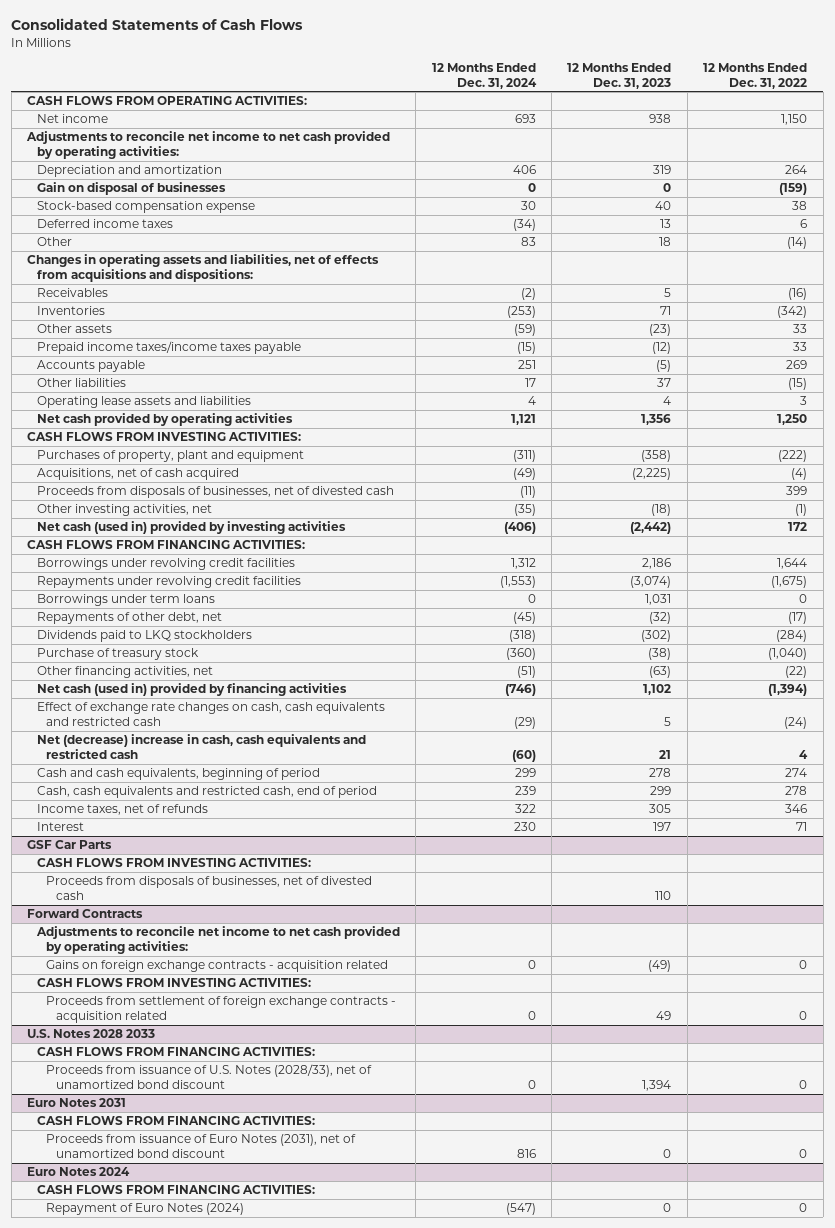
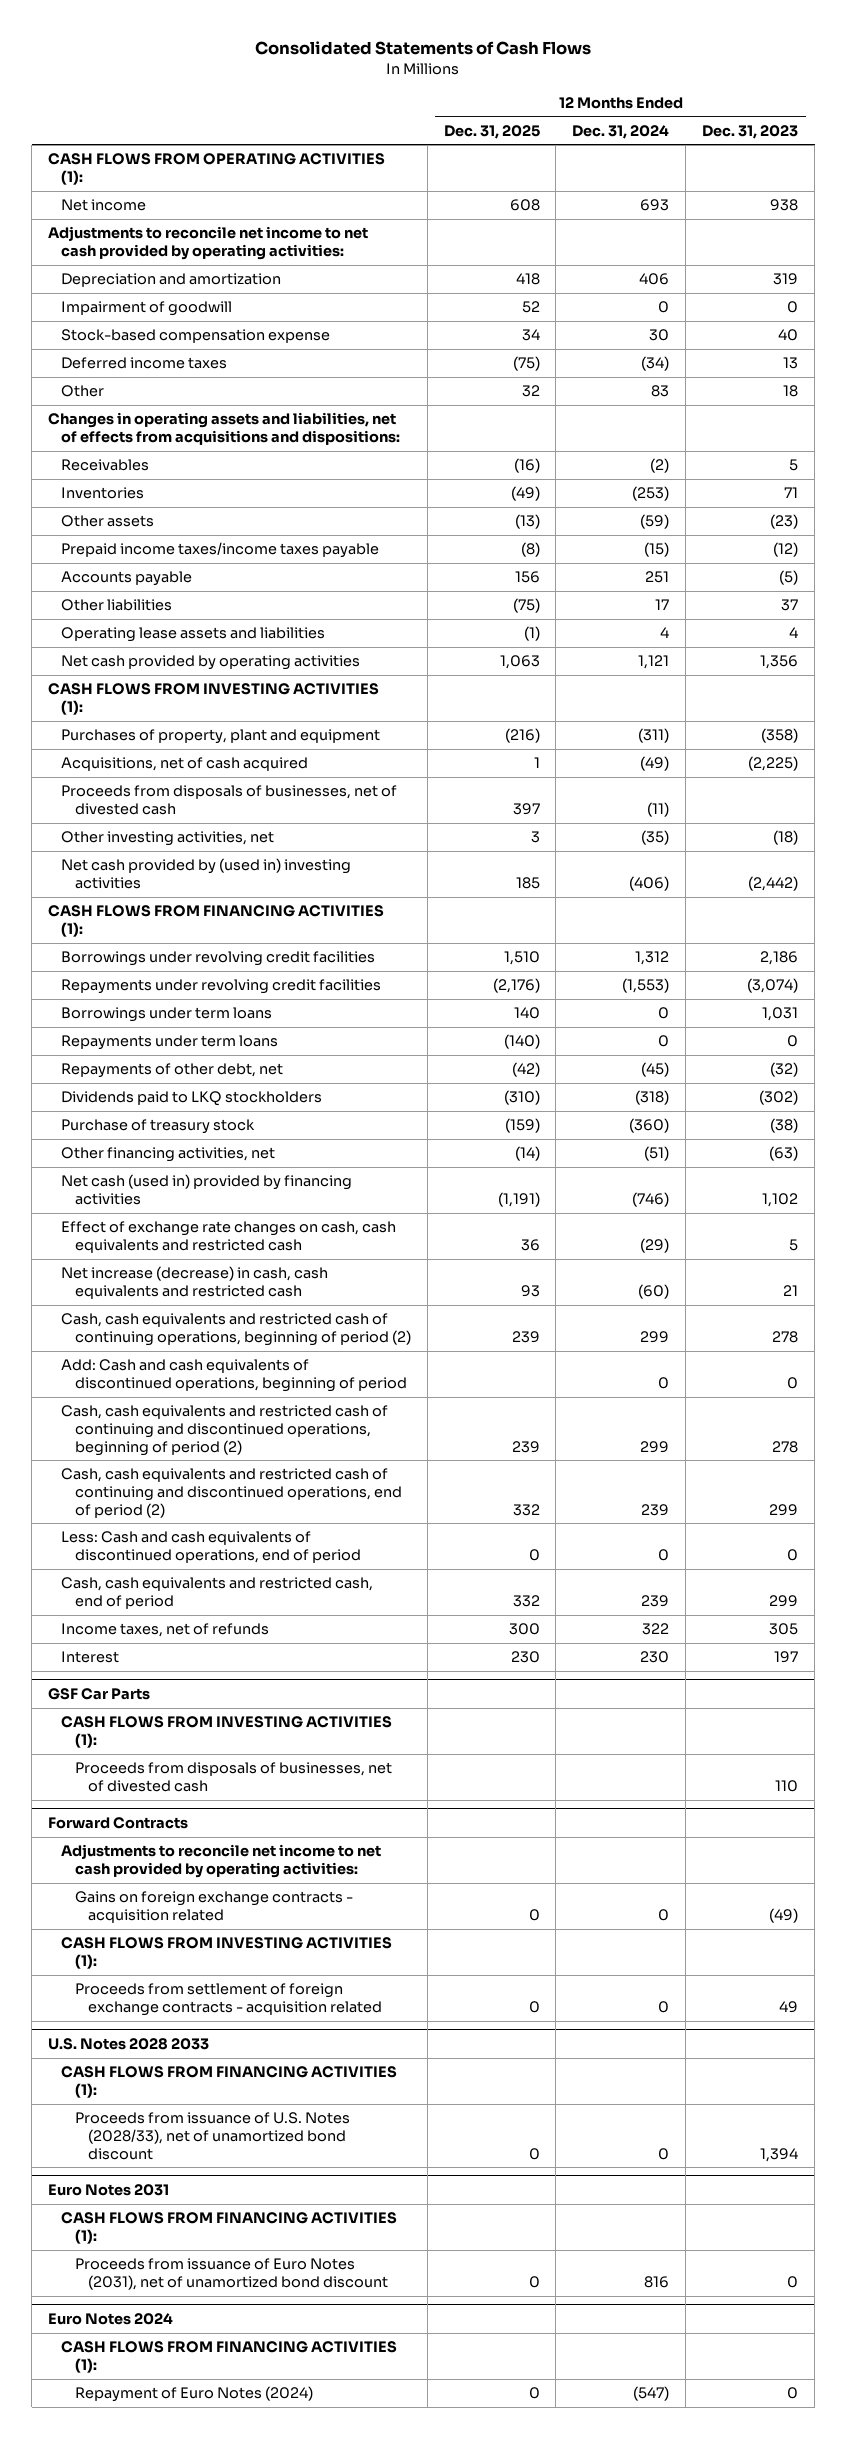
[703,62,808,89] 12 Months Ended Dec. 31, 2022 -> none
none -> [443,124,540,139] Dec. 31, 2025
[27,96,308,106] CASH FLOWS FROM OPERATING ACTIVITIES: -> [48,153,386,186] CASH FLOWS FROM OPERATING ACTIVITIES (1):
[36,182,226,196] Gain on disposal of businesses -> none
none -> [61,301,233,317] Impairment of goodwill
[27,432,302,442] CASH FLOWS FROM INVESTING ACTIVITIES: -> [48,683,380,716] CASH FLOWS FROM INVESTING ACTIVITIES (1):
[36,521,346,535] Net cash (used in) provided by investing activities -> [61,858,352,890] Net cash provided by (used in) investing activities
[27,540,306,550] CASH FLOWS FROM FINANCING ACTIVITIES: -> [48,905,385,938] CASH FLOWS FROM FINANCING ACTIVITIES (1):
none -> [61,1035,279,1051] Repayments under term loans
[36,734,366,759] Net (decrease) increase in cash, cash equivalents and restricted cash -> [61,1266,329,1300] Net increase (decrease) in cash, cash equivalents and restricted cash
[36,768,320,781] Cash and cash equivalents, beginning of period -> [61,1313,411,1347] Cash, cash equivalents and restricted cash of continuing operations, beginning of period (2)
none -> [61,1359,407,1393] Add: Cash and cash equivalents of discontinued operations, beginning of period
none -> [61,1405,389,1456] Cash, cash equivalents and restricted cash of continuing and discontinued operations, beginning of period (2)
none -> [61,1468,402,1518] Cash, cash equivalents and restricted cash of continuing and discontinued operations, end of period (2)
none -> [61,1531,361,1564] Less: Cash and cash equivalents of discontinued operations, end of period
[36,858,311,868] CASH FLOWS FROM INVESTING ACTIVITIES: -> [61,1716,393,1749] CASH FLOWS FROM INVESTING ACTIVITIES (1):
[36,978,311,988] CASH FLOWS FROM INVESTING ACTIVITIES: -> [61,1937,393,1970] CASH FLOWS FROM INVESTING ACTIVITIES (1):
[36,1047,315,1057] CASH FLOWS FROM FINANCING ACTIVITIES: -> [61,2066,398,2099] CASH FLOWS FROM FINANCING ACTIVITIES (1):
[36,1116,315,1126] CASH FLOWS FROM FINANCING ACTIVITIES: -> [61,2212,398,2245] CASH FLOWS FROM FINANCING ACTIVITIES (1):
[36,1185,315,1195] CASH FLOWS FROM FINANCING ACTIVITIES: -> [61,2341,398,2374] CASH FLOWS FROM FINANCING ACTIVITIES (1):

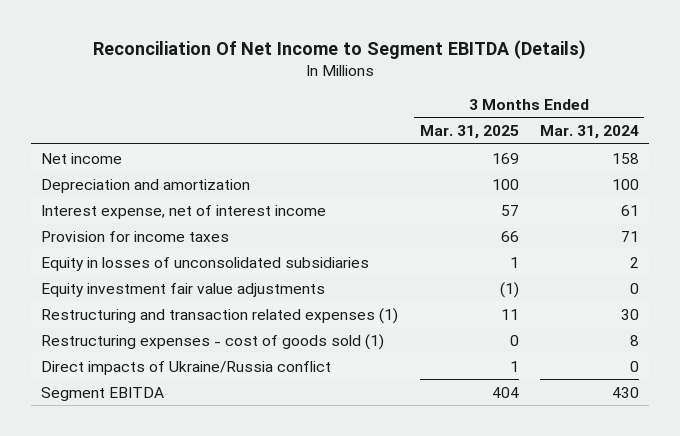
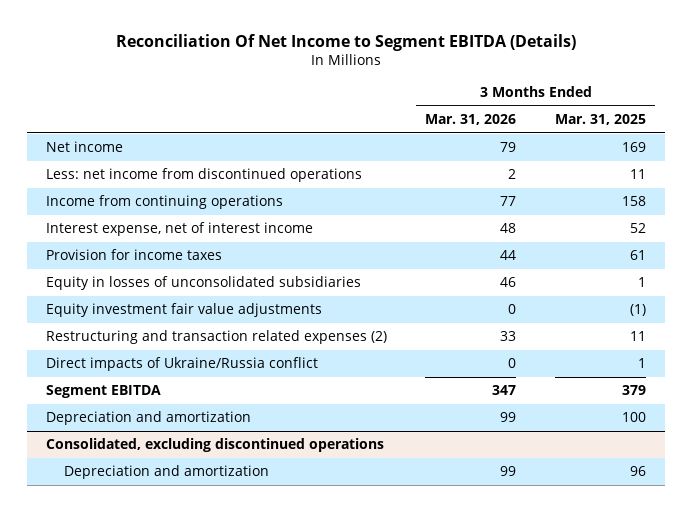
[539,125,639,140] Mar. 31, 2024 -> none
none -> [425,113,517,125] Mar. 31, 2026
none -> [45,168,362,183] Less: net income from discontinued operations
none -> [45,195,283,210] Income from continuing operations
[500,204,519,216] 57 -> [629,223,646,234] 52
[500,230,519,242] 66 -> [629,250,646,261] 61
[41,333,385,350] Restructuring expenses - cost of goods sold (1) -> none
[41,307,399,324] Restructuring and transaction related expenses (1) -> [45,330,387,345] Restructuring and transaction related expenses (2)
[491,386,519,398] 404 -> [621,385,646,396] 379
[41,178,251,193] Depreciation and amortization -> [45,411,251,426] Depreciation and amortization
none -> [45,438,384,453] Consolidated, excluding discontinued operations
none -> [64,465,270,480] Depreciation and amortization

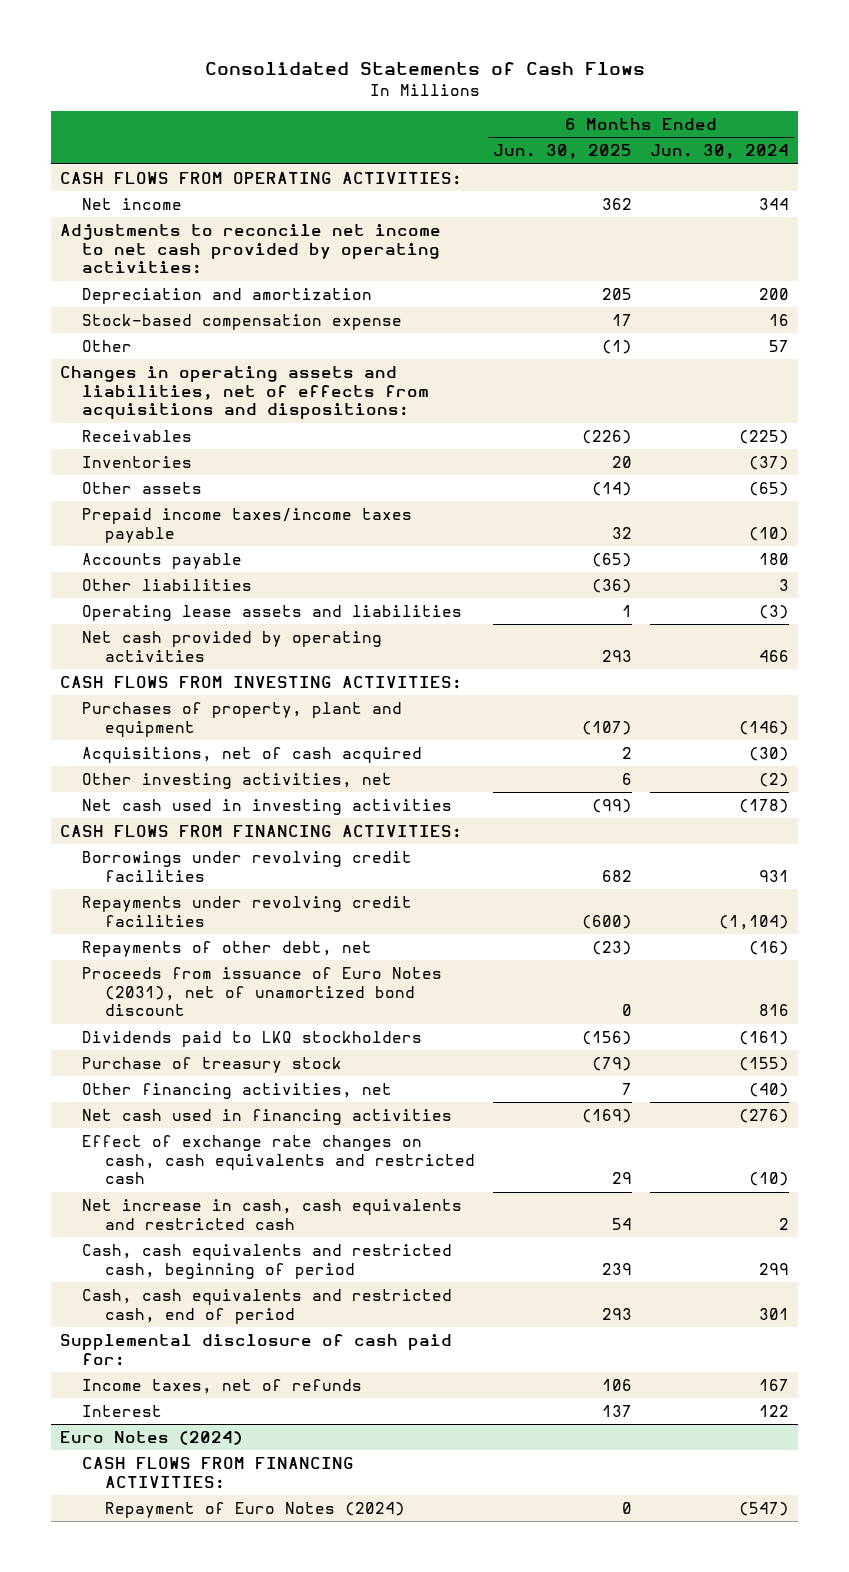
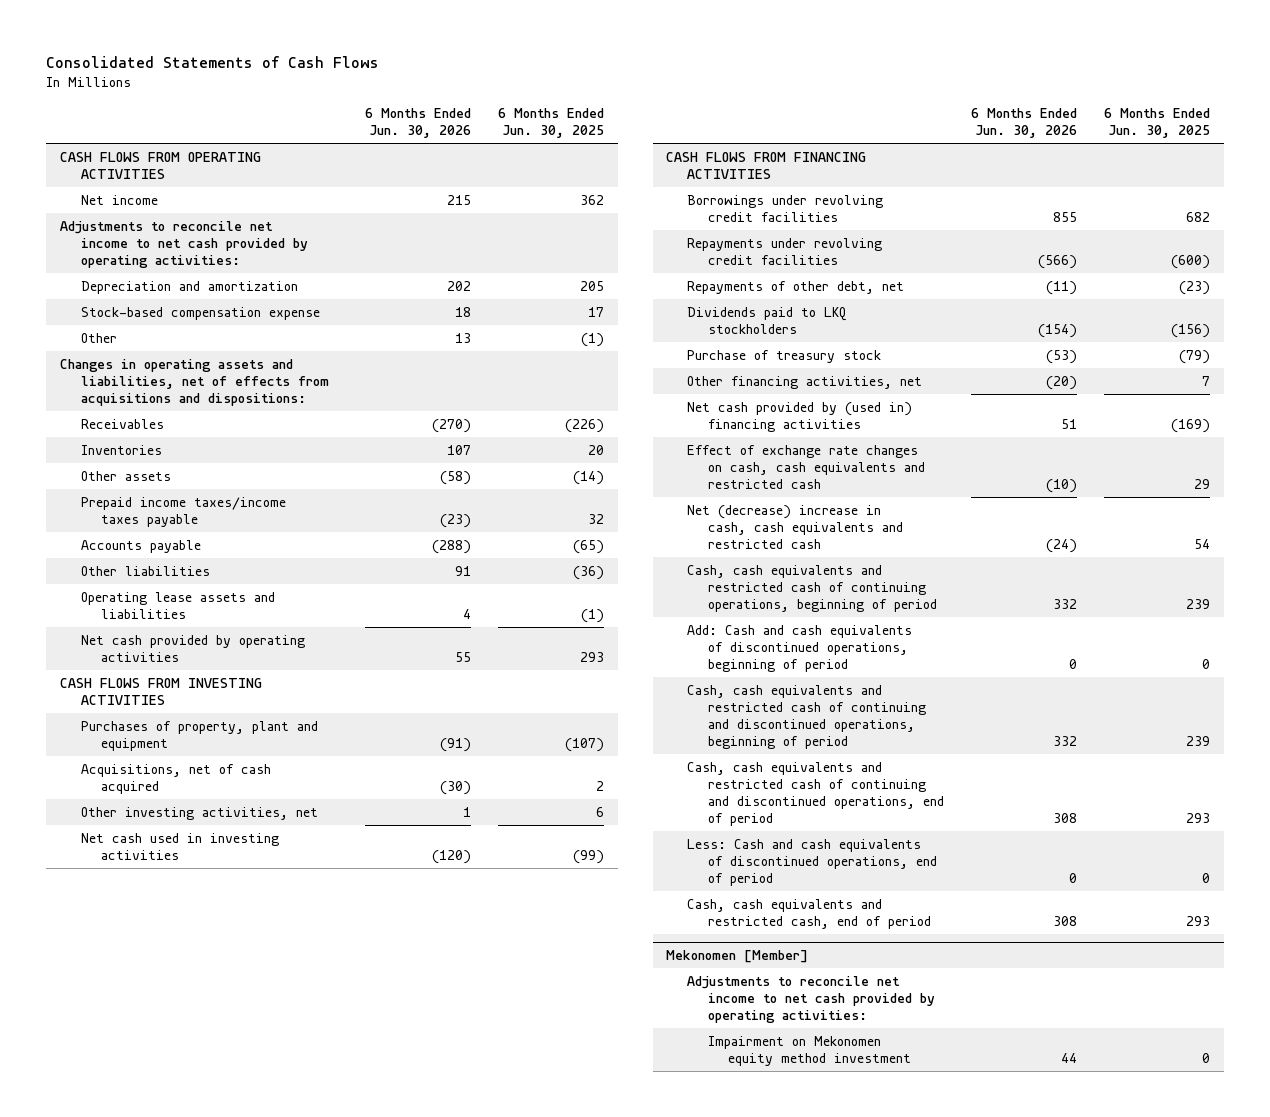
[650,144,790,160] Jun. 30, 2024 -> none
none -> [364,108,471,139] 6 Months Ended Jun. 30, 2026
[60,172,463,186] CASH FLOWS FROM OPERATING ACTIVITIES: -> [59,151,261,179] CASH FLOWS FROM OPERATING ACTIVITIES
[621,605,632,618] 1 -> [581,608,605,623] (1)
[60,676,463,690] CASH FLOWS FROM INVESTING ACTIVITIES: -> [59,677,262,705] CASH FLOWS FROM INVESTING ACTIVITIES
[60,825,463,839] CASH FLOWS FROM FINANCING ACTIVITIES: -> [666,151,867,179] CASH FLOWS FROM FINANCING ACTIVITIES
[82,967,443,1017] Proceeds from issuance of Euro Notes (2031), net of unamortized bond discount -> none
[82,1109,453,1126] Net cash used in financing activities -> [686,401,912,432] Net cash provided by (used in) financing activities
[82,1199,463,1230] Net increase in cash, cash equivalents and restricted cash -> [686,504,903,549] Net (decrease) increase in cash, cash equivalents and restricted cash
[82,1244,453,1279] Cash, cash equivalents and restricted cash, beginning of period -> [686,564,937,612] Cash, cash equivalents and restricted cash of continuing operations, beginning of period
none -> [686,624,912,672] Add: Cash and cash equivalents of discontinued operations, beginning of period
none -> [686,684,926,749] Cash, cash equivalents and restricted cash of continuing and discontinued operations, beginning of period
none -> [686,761,944,826] Cash, cash equivalents and restricted cash of continuing and discontinued operations, end of period
none -> [686,838,937,886] Less: Cash and cash equivalents of discontinued operations, end of period
[60,1334,453,1366] Supplemental disclosure of cash paid for: -> none
[82,1379,363,1395] Income taxes, net of refunds -> none
[82,1405,163,1418] Interest -> none
[60,1431,244,1446] Euro Notes (2024) -> none
[82,1457,355,1489] CASH FLOWS FROM FINANCING ACTIVITIES: -> none
[104,1502,405,1519] Repayment of Euro Notes (2024) -> none
none -> [666,950,809,964] Mekonomen [Member]
none -> [686,975,935,1023] Adjustments to reconcile net income to net cash provided by operating activities:
none -> [707,1035,912,1066] Impairment on Mekonomen equity method investment

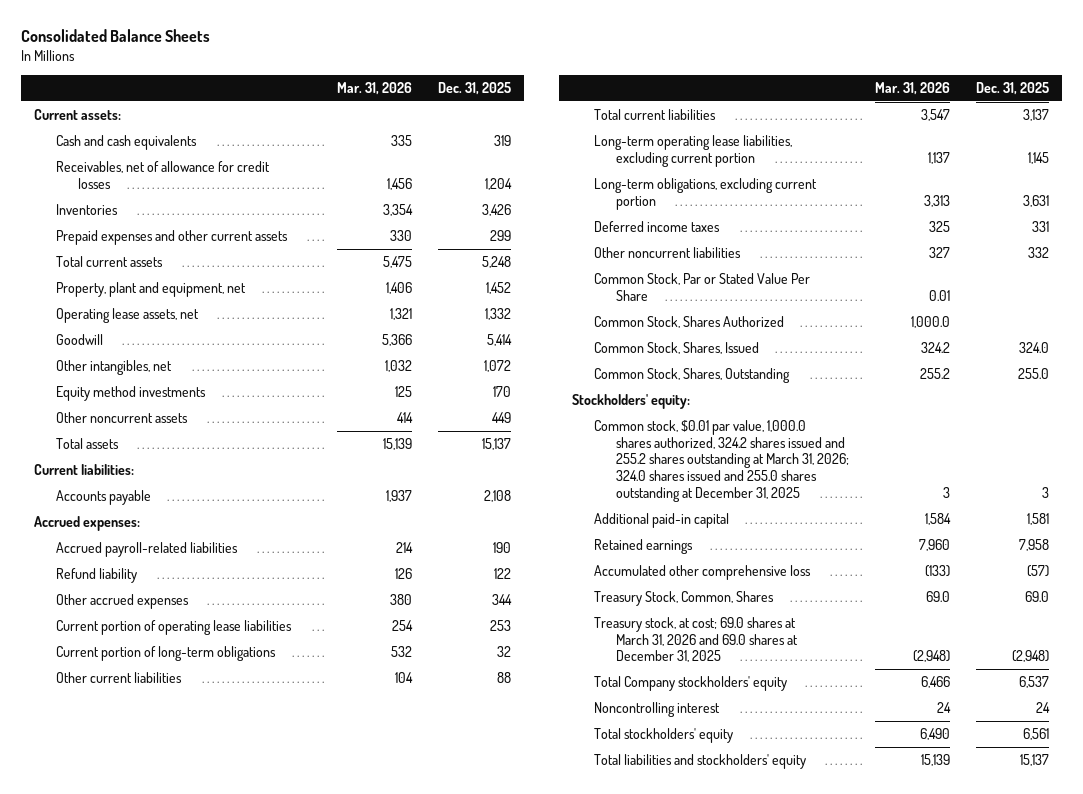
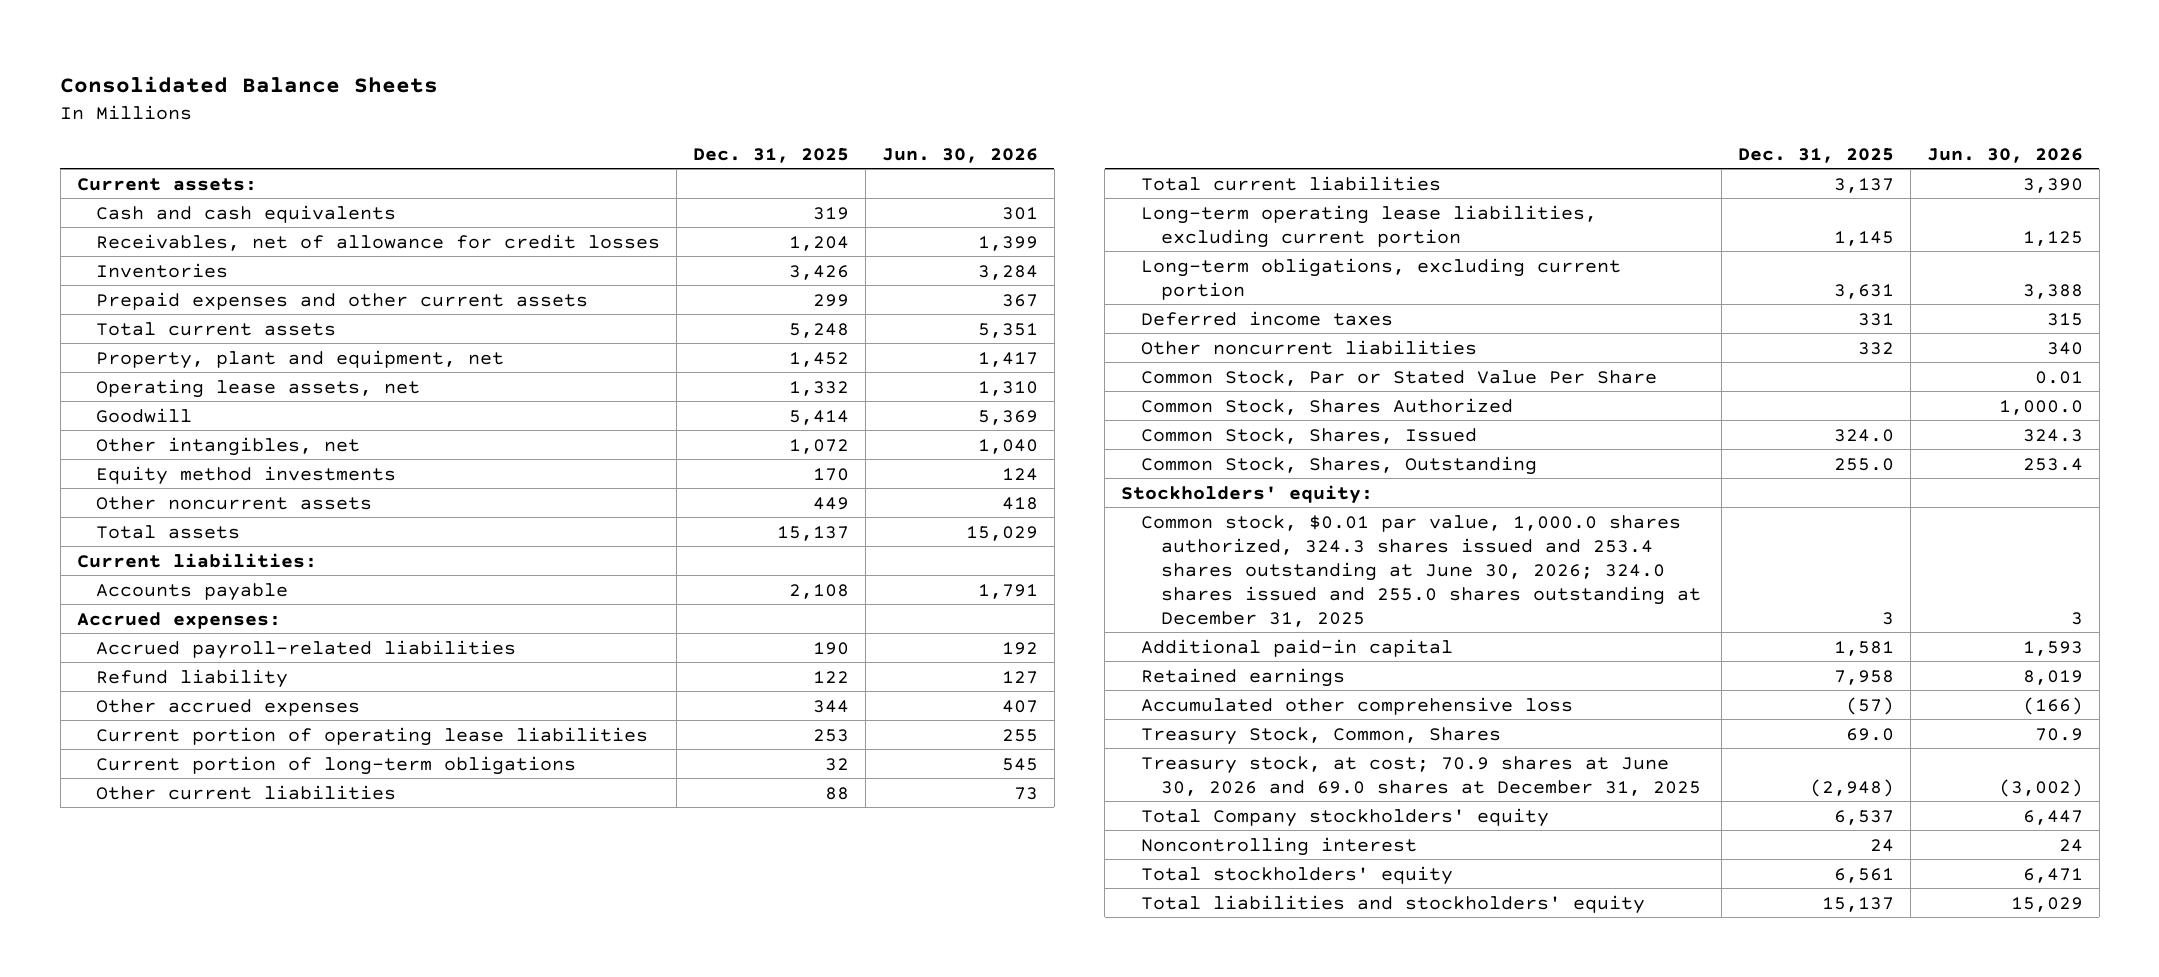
[337,81,413,95] Mar. 31, 2026 -> none
none -> [882,147,1039,163] Jun. 30, 2026
[593,420,849,502] Common stock, $0.01 par value, 1,000.0 shares authorized, 324.2 shares issued and 255.2 shares outstanding at March 31, 2026; 324.0 shares issued and 255.0 shares outstanding at December 31, 2025 -> [1140,514,1701,627] Common stock, $0.01 par value, 1,000.0 shares authorized, 324.3 shares issued and 253.4 shares outstanding at June 30, 2026; 324.0 shares issued and 255.0 shares outstanding at December 31, 2025
[593,617,798,663] Treasury stock, at cost; 69.0 shares at March 31, 2026 and 69.0 shares at December 31, 2025 -> [1140,755,1701,796] Treasury stock, at cost; 70.9 shares at June 30, 2026 and 69.0 shares at December 31, 2025

